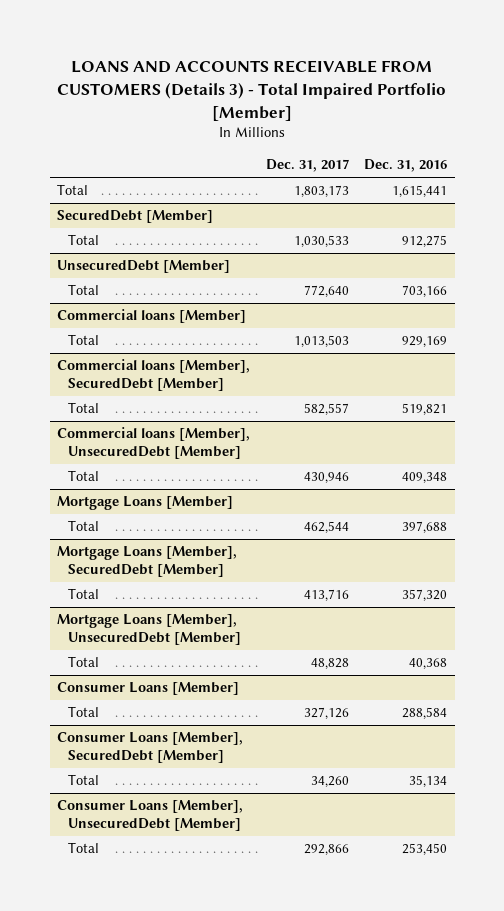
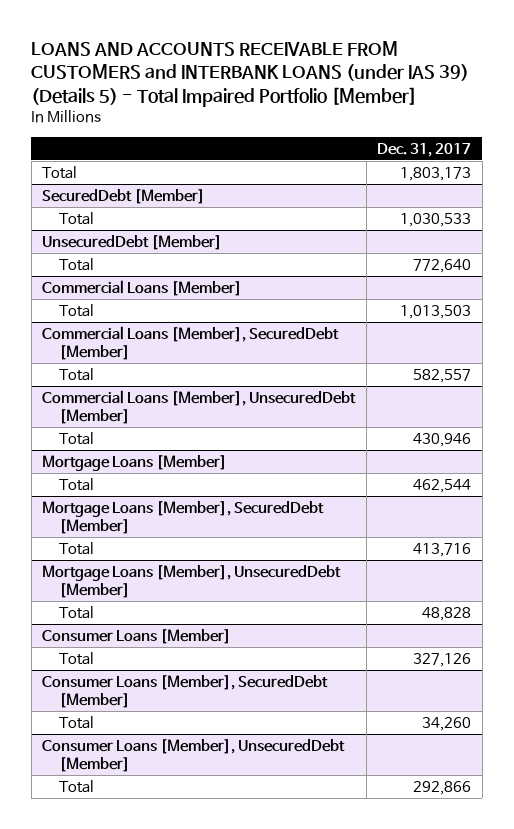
[57,60,447,121] LOANS AND ACCOUNTS RECEIVABLE FROM CUSTOMERS (Details 3) - Total Impaired Portfolio [Member] -> [31,40,470,107] LOANS AND ACCOUNTS RECEIVABLE FROM CUSTOMERS and INTERBANK LOANS (under IAS 39) (Details 5) - Total Impaired Portfolio [Member]
[363,159,447,173] Dec. 31, 2016 -> none
[57,309,247,324] Commercial loans [Member] -> [42,279,243,296] Commercial Loans [Member]
[57,359,251,391] Commercial loans [Member], SecuredDebt [Member] -> [42,325,340,360] Commercial Loans [Member], SecuredDebt [Member]
[57,427,251,459] Commercial loans [Member], UnsecuredDebt [Member] -> [42,389,357,424] Commercial Loans [Member], UnsecuredDebt [Member]

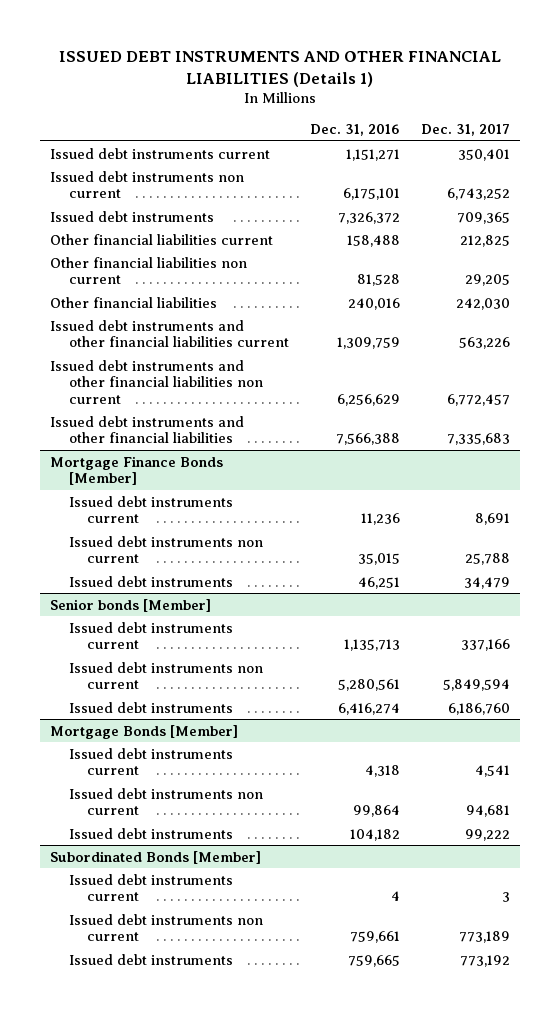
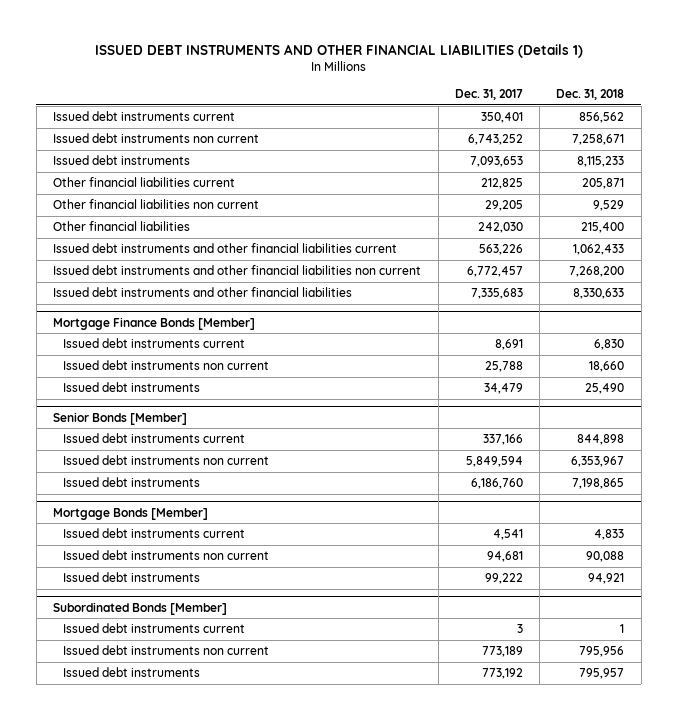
[309,124,400,137] Dec. 31, 2016 -> none
none -> [556,88,625,100] Dec. 31, 2018
[456,211,510,224] 709,365 -> [469,156,523,168] 7,093,653
[50,598,212,612] Senior bonds [Member] -> [53,411,188,425] Senior Bonds [Member]

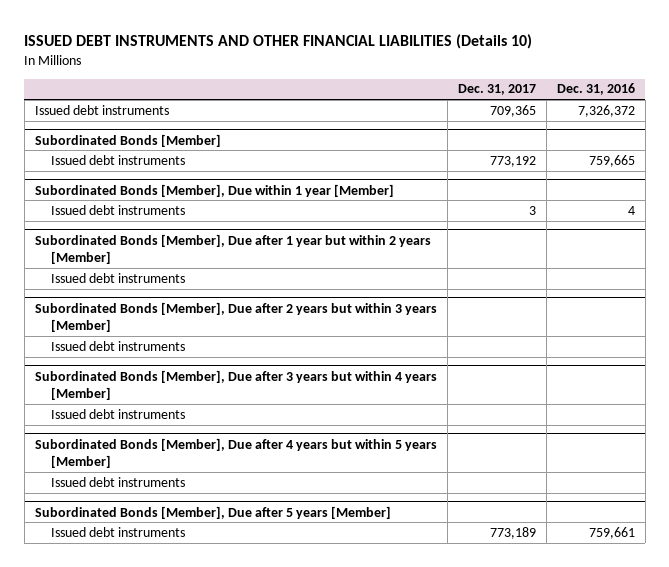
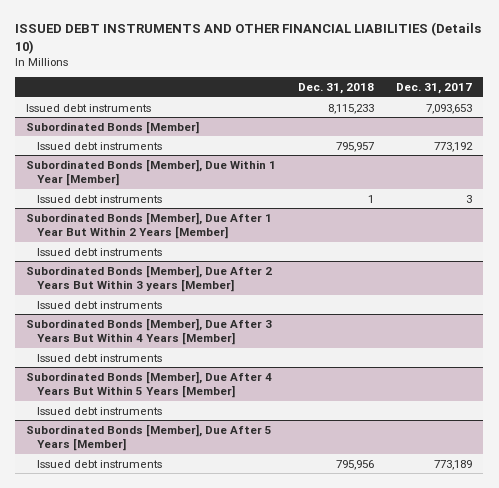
[556,83,635,96] Dec. 31, 2016 -> none
none -> [298,83,375,95] Dec. 31, 2018
[489,104,536,117] 709,365 -> [426,103,473,114] 7,093,653
[34,183,394,197] Subordinated Bonds [Member], Due within 1 year [Member] -> [26,158,277,187] Subordinated Bonds [Member], Due Within 1 Year [Member]
[34,233,431,264] Subordinated Bonds [Member], Due after 1 year but within 2 years [Member] -> [26,211,273,240] Subordinated Bonds [Member], Due After 1 Year But Within 2 Years [Member]
[34,301,437,332] Subordinated Bonds [Member], Due after 2 years but within 3 years [Member] -> [26,264,273,293] Subordinated Bonds [Member], Due After 2 Years But Within 3 years [Member]
[34,369,437,400] Subordinated Bonds [Member], Due after 3 years but within 4 years [Member] -> [26,317,273,346] Subordinated Bonds [Member], Due After 3 Years But Within 4 Years [Member]
[34,437,437,468] Subordinated Bonds [Member], Due after 4 years but within 5 years [Member] -> [26,370,273,399] Subordinated Bonds [Member], Due After 4 Years But Within 5 Years [Member]
[34,505,391,519] Subordinated Bonds [Member], Due after 5 years [Member] -> [26,423,273,452] Subordinated Bonds [Member], Due After 5 Years [Member]

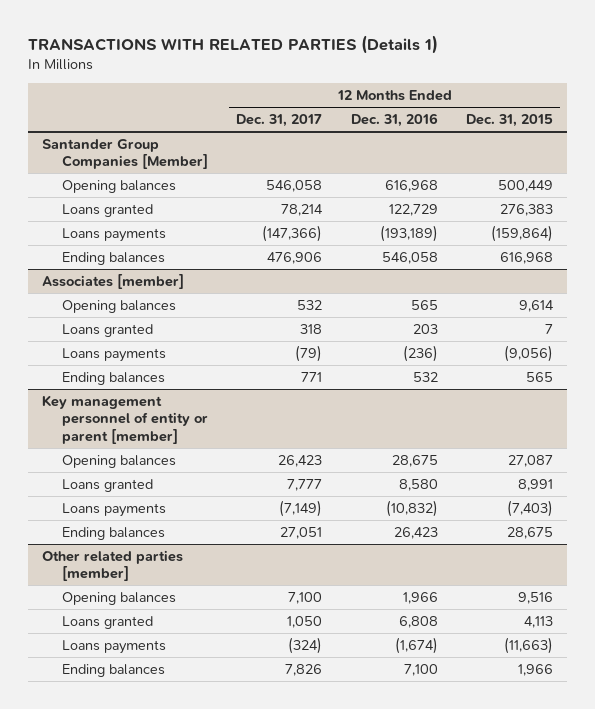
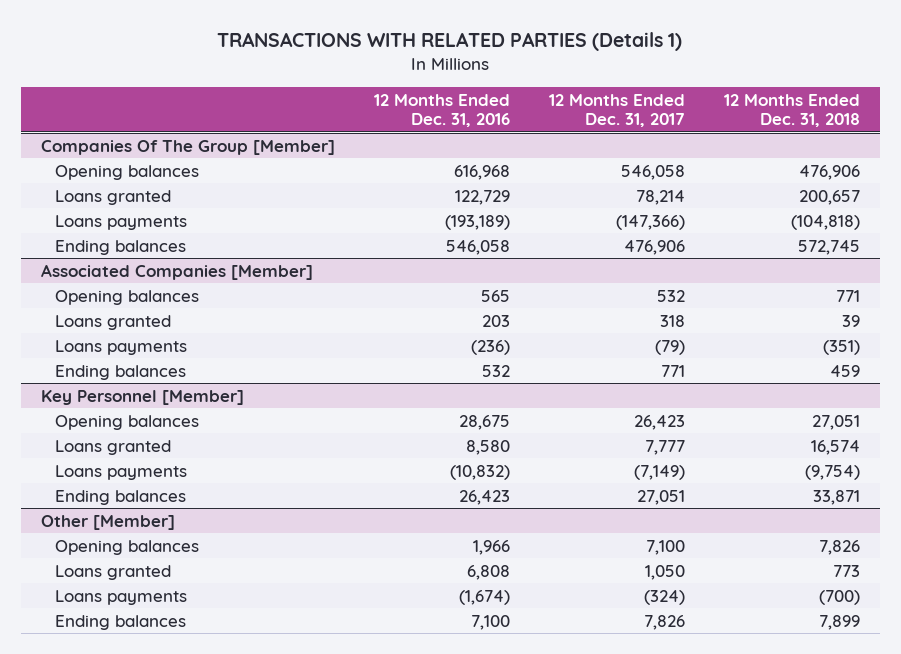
[465,114,553,128] Dec. 31, 2015 -> none
none -> [724,93,861,128] 12 Months Ended Dec. 31, 2018
[41,138,208,170] Santander Group Companies [Member] -> [40,139,335,155] Companies Of The Group [Member]
[41,273,184,289] Associates [member] -> [40,263,313,280] Associated Companies [Member]
[41,394,208,444] Key management personnel of entity or parent [member] -> [40,389,244,405] Key Personnel [Member]
[41,549,183,582] Other related parties [member] -> [40,514,175,530] Other [Member]

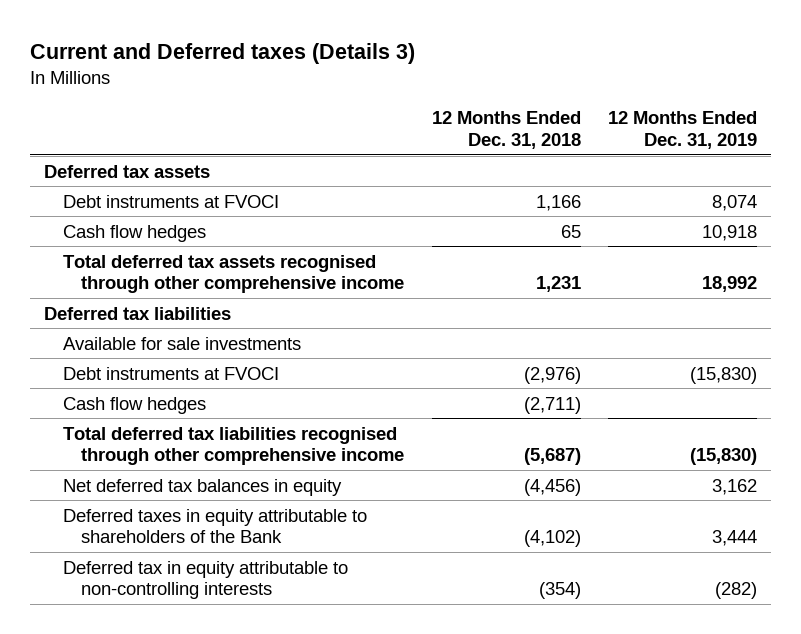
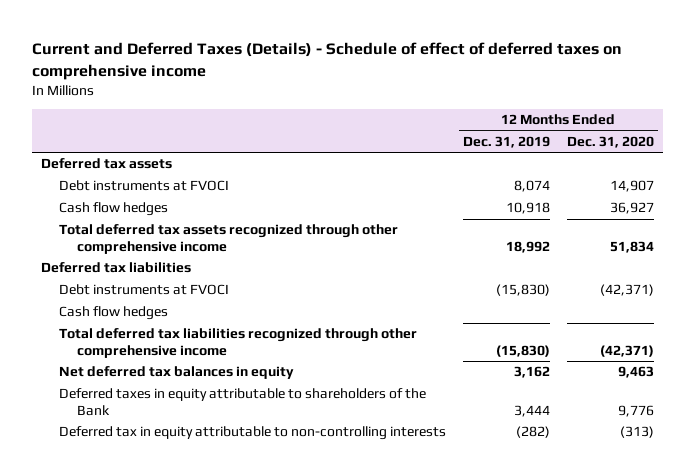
[30,43,416,65] Current and Deferred taxes (Details 3) -> [32,41,623,80] Current and Deferred Taxes (Details) - Schedule of effect of deferred taxes on comprehensive income
[431,111,581,150] 12 Months Ended Dec. 31, 2018 -> none
none -> [566,135,654,148] Dec. 31, 2020
[62,254,404,294] Total deferred tax assets recognised through other comprehensive income -> [58,224,398,254] Total deferred tax assets recognized through other comprehensive income
[62,336,301,350] Available for sale investments -> none
[62,426,404,466] Total deferred tax liabilities recognised through other comprehensive income -> [58,328,417,358] Total deferred tax liabilities recognized through other comprehensive income

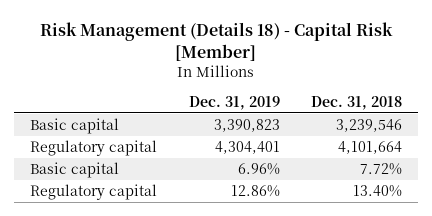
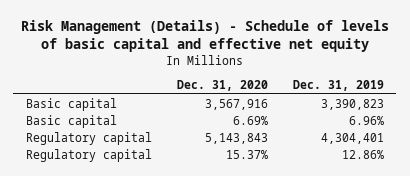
[40,22,394,61] Risk Management (Details 18) - Capital Risk [Member] -> [20,20,389,53] Risk Management (Details) - Schedule of levels of basic capital and effective net equity
[311,96,403,111] Dec. 31, 2018 -> none
none -> [176,80,268,92] Dec. 31, 2020
[30,140,158,157] Regulatory capital -> [25,131,152,145] Regulatory capital

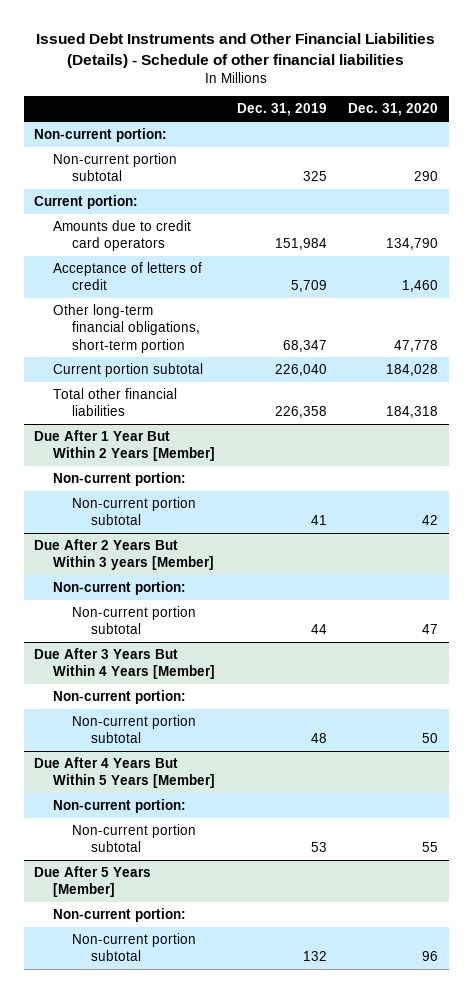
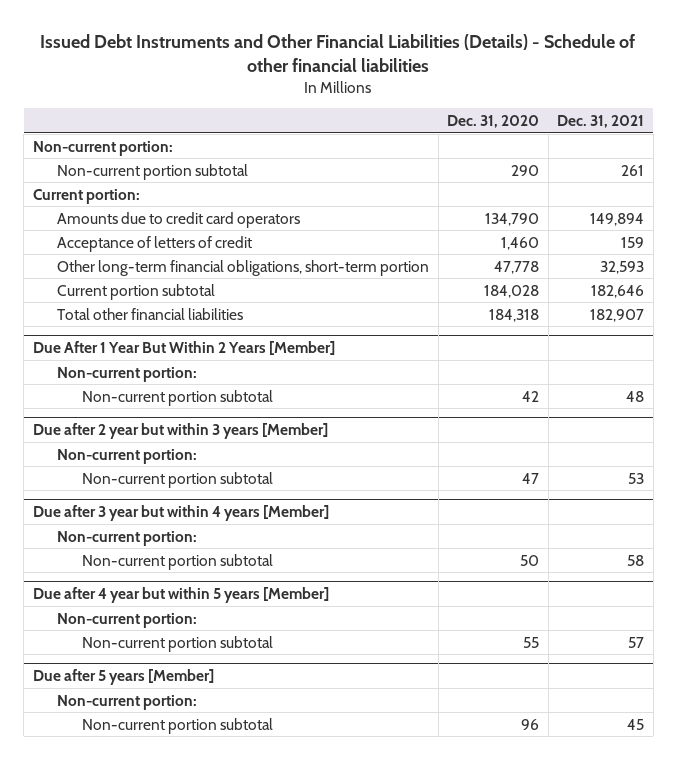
[236,103,327,117] Dec. 31, 2019 -> none
none -> [557,115,645,129] Dec. 31, 2021
[34,539,215,571] Due After 2 Years But Within 3 years [Member] -> [32,422,328,439] Due after 2 year but within 3 years [Member]
[34,648,216,680] Due After 3 Years But Within 4 Years [Member] -> [32,504,329,521] Due after 3 year but within 4 years [Member]
[34,757,216,789] Due After 4 Years But Within 5 Years [Member] -> [32,586,329,603] Due after 4 year but within 5 years [Member]
[34,866,152,898] Due After 5 Years [Member] -> [32,668,214,685] Due after 5 years [Member]

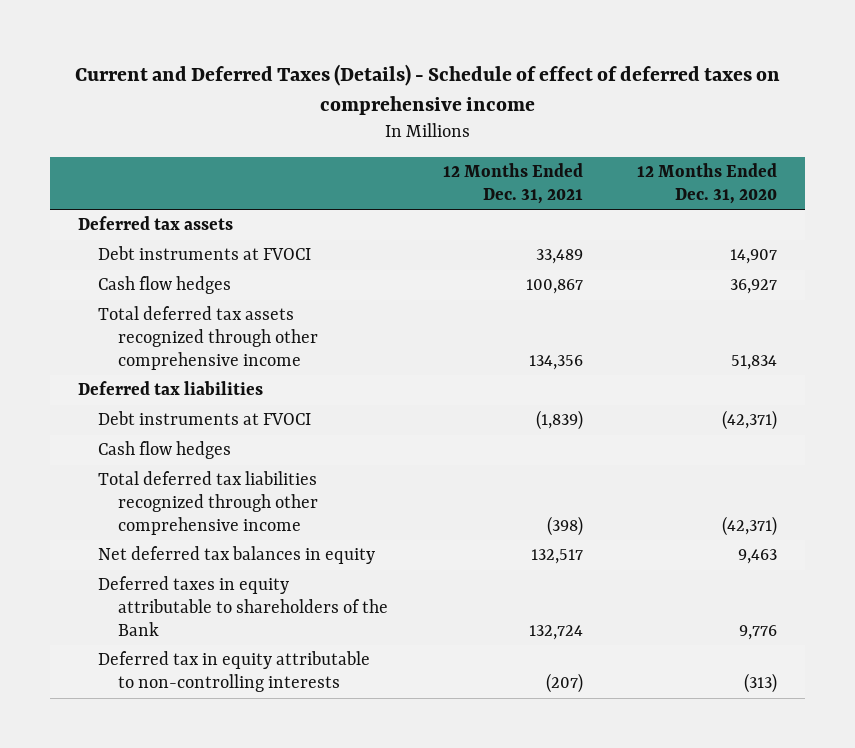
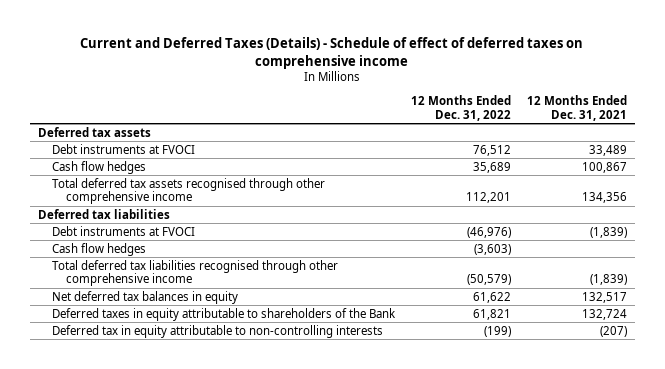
[637,163,778,204] 12 Months Ended Dec. 31, 2020 -> none
none -> [410,95,511,121] 12 Months Ended Dec. 31, 2022
[97,306,318,370] Total deferred tax assets recognized through other comprehensive income -> [52,177,326,205] Total deferred tax assets recognised through other comprehensive income
[97,471,318,535] Total deferred tax liabilities recognized through other comprehensive income -> [52,259,339,287] Total deferred tax liabilities recognised through other comprehensive income
[546,515,583,536] (398) -> [589,274,627,286] (1,839)

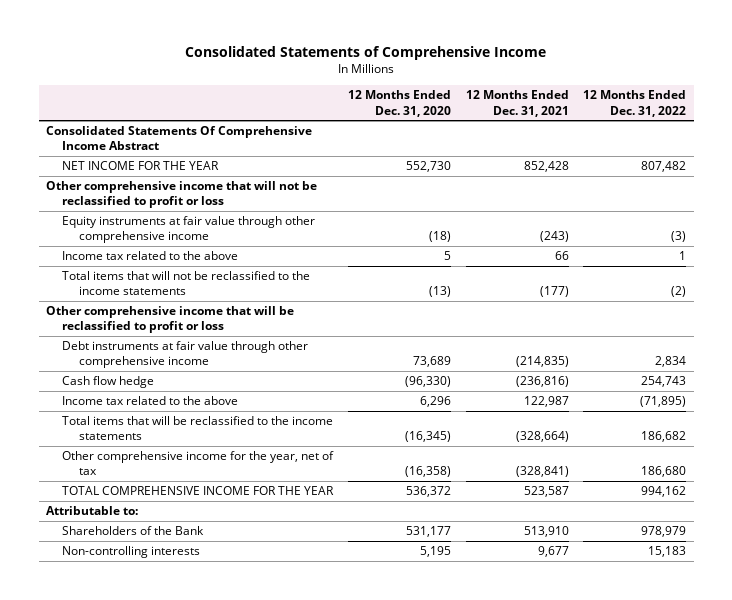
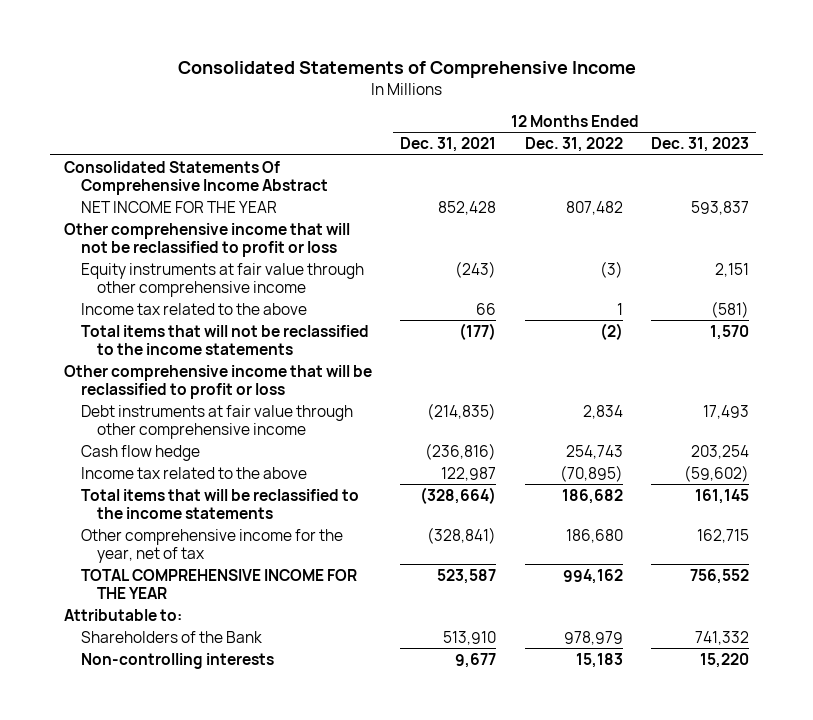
[347,90,451,117] 12 Months Ended Dec. 31, 2020 -> none
none -> [650,137,749,153] Dec. 31, 2023
[640,396,687,408] (71,895) -> [559,464,623,482] (70,895)

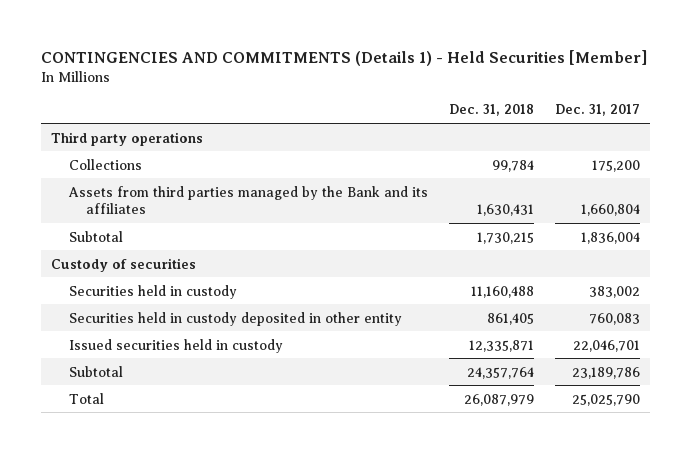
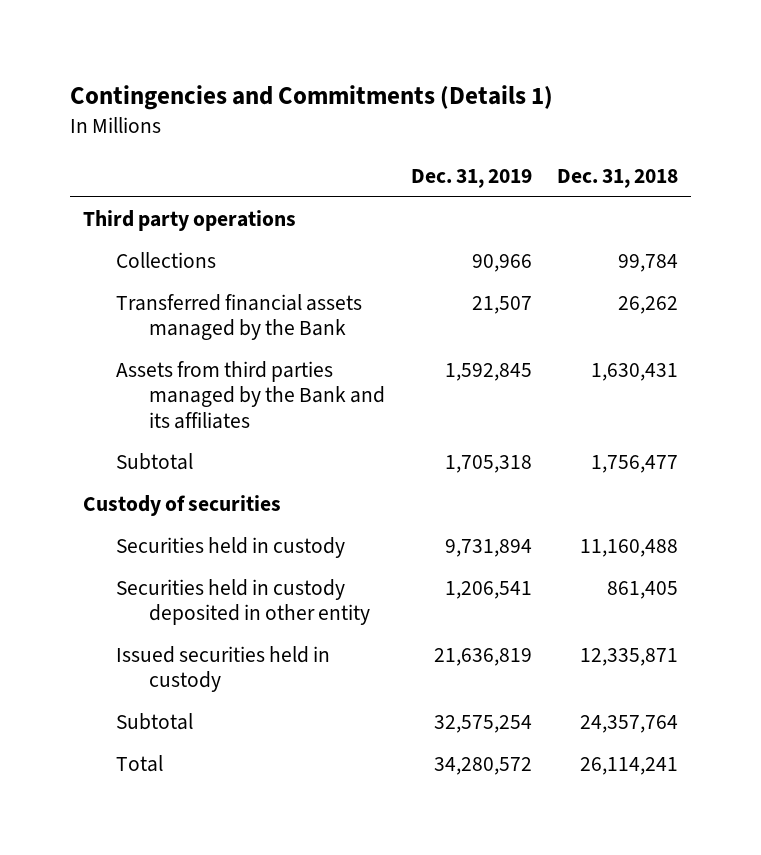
[40,49,647,66] CONTINGENCIES AND COMMITMENTS (Details 1) - Held Securities [Member] -> [70,84,554,110] Contingencies and Commitments (Details 1)
[554,104,640,117] Dec. 31, 2017 -> none
none -> [410,168,532,188] Dec. 31, 2019
none -> [116,294,363,341] Transferred financial assets managed by the Bank
[476,231,534,244] 1,730,215 -> [591,455,679,474] 1,756,477
[463,393,534,406] 26,087,979 -> [580,757,679,776] 26,114,241

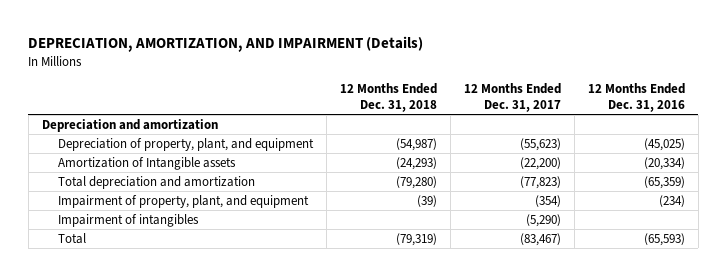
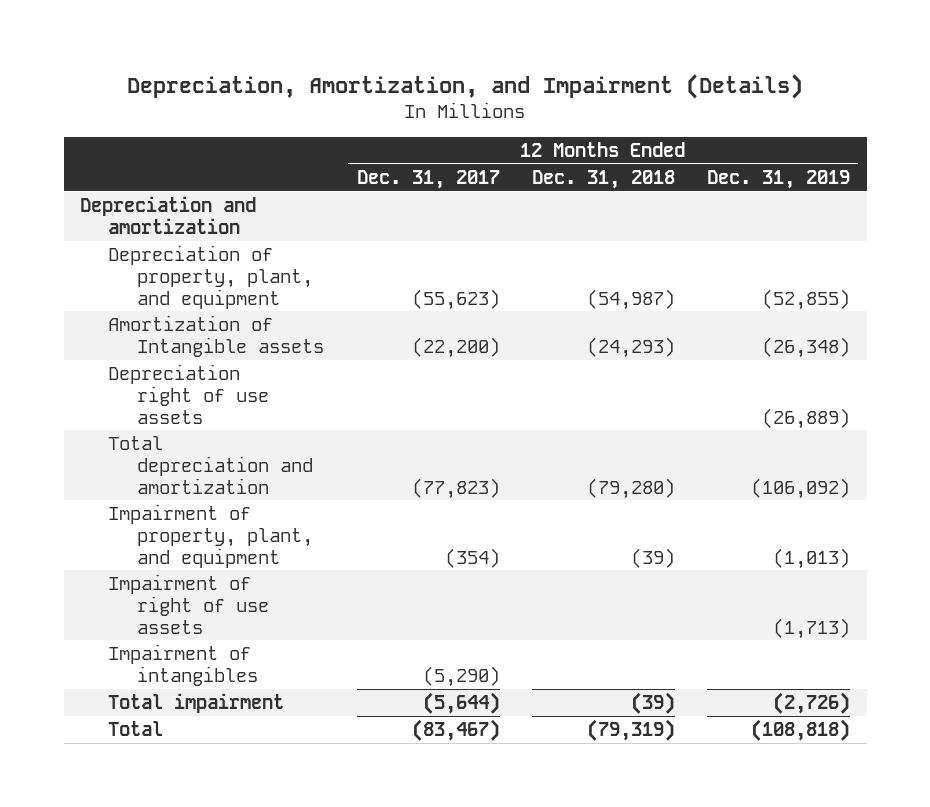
[28,36,424,53] DEPRECIATION, AMORTIZATION, AND IMPAIRMENT (Details) -> [127,73,804,99] Depreciation, Amortization, and Impairment (Details)
[587,82,685,112] 12 Months Ended Dec. 31, 2016 -> none
none -> [707,169,851,189] Dec. 31, 2019
none -> [108,363,270,424] Depreciation right of use assets
none -> [108,573,270,634] Impairment of right of use assets
none -> [108,692,285,713] Total impairment

